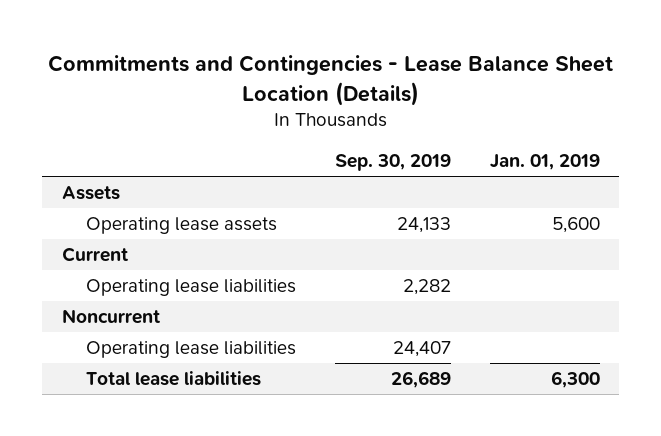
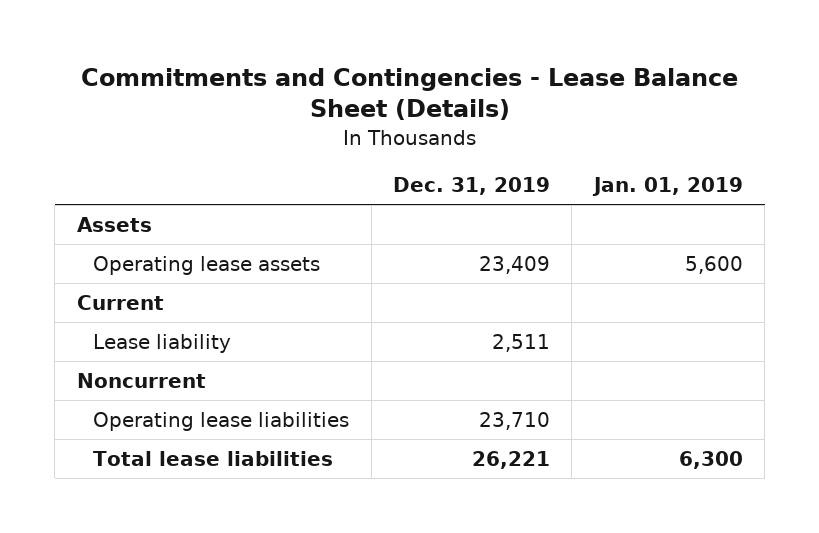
[47,55,613,106] Commitments and Contingencies - Lease Balance Sheet Location (Details) -> [80,68,738,121] Commitments and Contingencies - Lease Balance Sheet (Details)
[334,153,451,171] Sep. 30, 2019 -> none
none -> [393,177,551,196] Dec. 31, 2019
[86,278,297,296] Operating lease liabilities -> [93,334,232,354] Lease liability

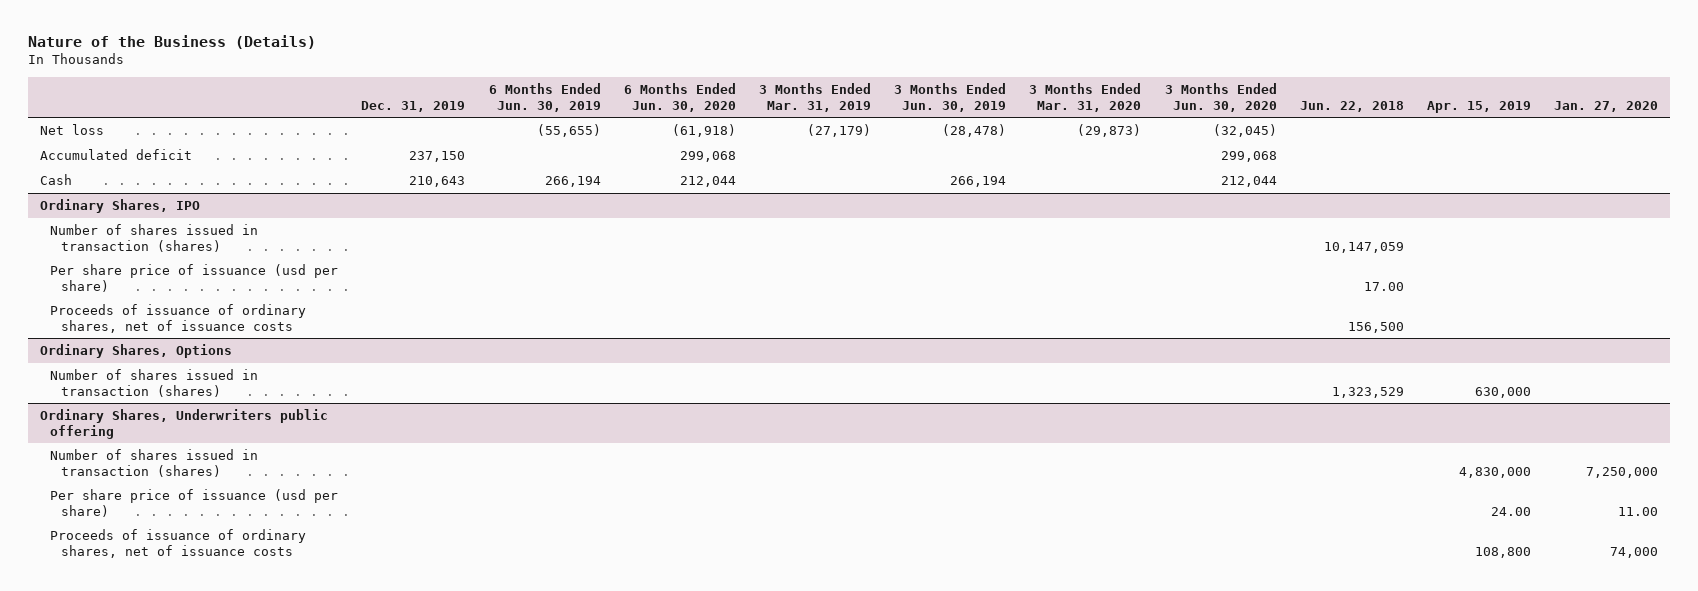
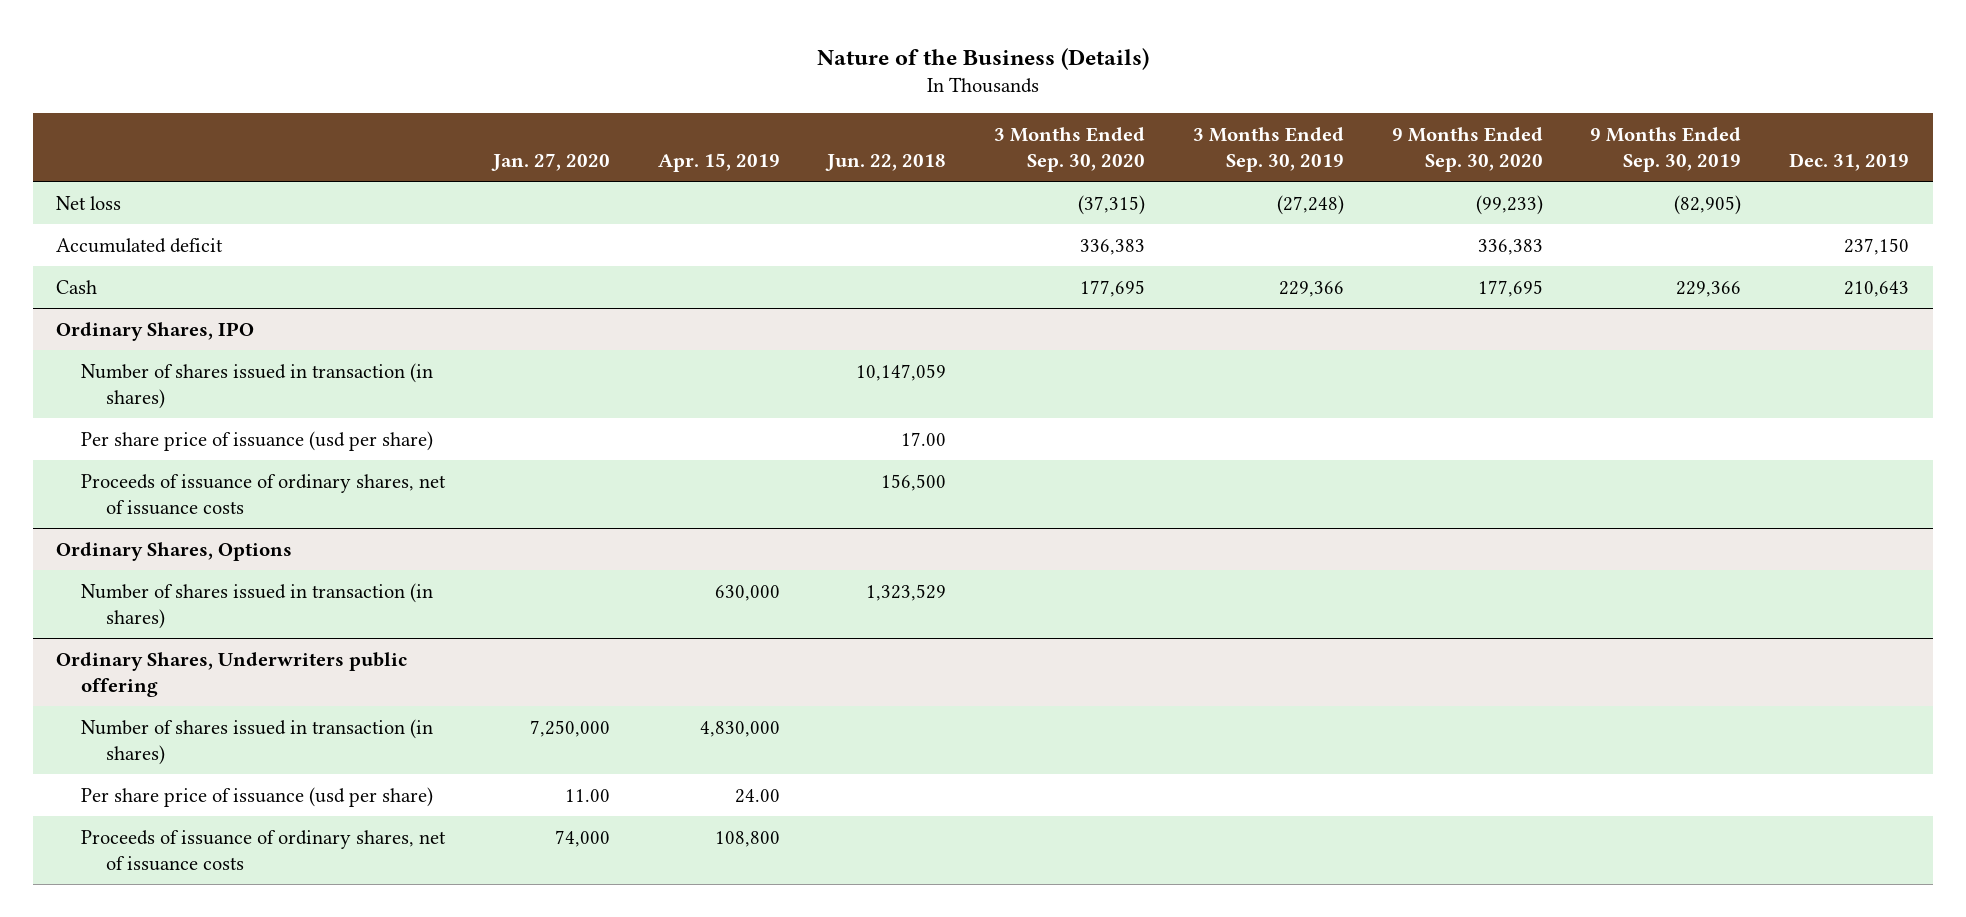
[488,83,601,112] 6 Months Ended Jun. 30, 2019 -> none
[623,83,736,112] 6 Months Ended Jun. 30, 2020 -> none
[758,83,871,112] 3 Months Ended Mar. 31, 2019 -> none
[894,83,1007,112] 3 Months Ended Jun. 30, 2019 -> none
[1029,83,1142,112] 3 Months Ended Mar. 31, 2020 -> none
[1164,83,1277,112] 3 Months Ended Jun. 30, 2020 -> none
none -> [994,126,1146,172] 3 Months Ended Sep. 30, 2020
none -> [1192,126,1344,172] 3 Months Ended Sep. 30, 2019
none -> [1391,126,1543,172] 9 Months Ended Sep. 30, 2020
none -> [1590,126,1742,172] 9 Months Ended Sep. 30, 2019
[50,223,259,252] Number of shares issued in transaction (shares) -> [81,362,434,409] Number of shares issued in transaction (in shares)
[50,368,259,397] Number of shares issued in transaction (shares) -> [81,582,434,629] Number of shares issued in transaction (in shares)
[50,448,259,477] Number of shares issued in transaction (shares) -> [81,718,434,765] Number of shares issued in transaction (in shares)

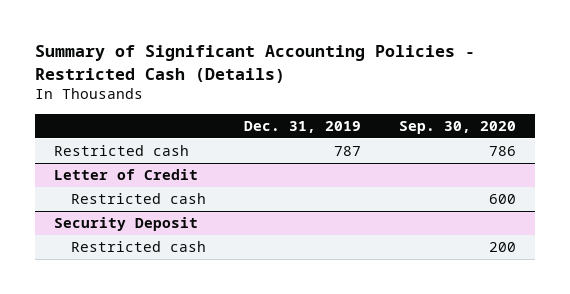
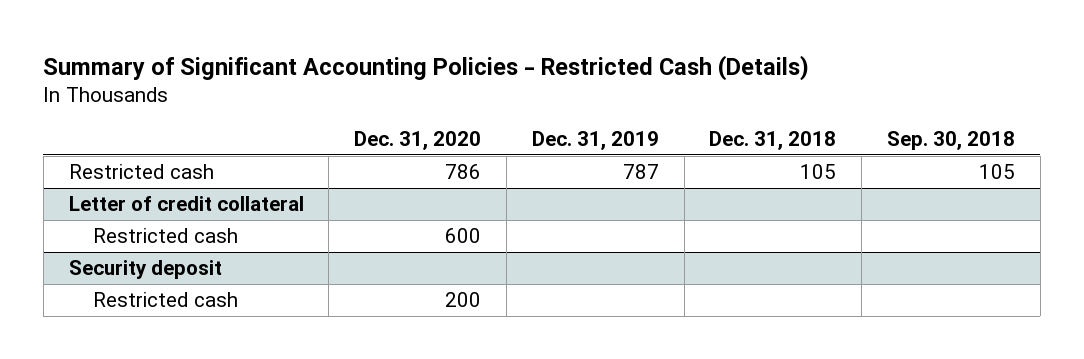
[398,120,516,134] Sep. 30, 2020 -> none
none -> [354,130,482,150] Dec. 31, 2020
none -> [709,130,837,150] Dec. 31, 2018
none -> [887,130,1016,150] Sep. 30, 2018
[53,169,198,181] Letter of Credit -> [68,196,304,212] Letter of credit collateral
[53,217,198,232] Security Deposit -> [68,260,222,280] Security deposit

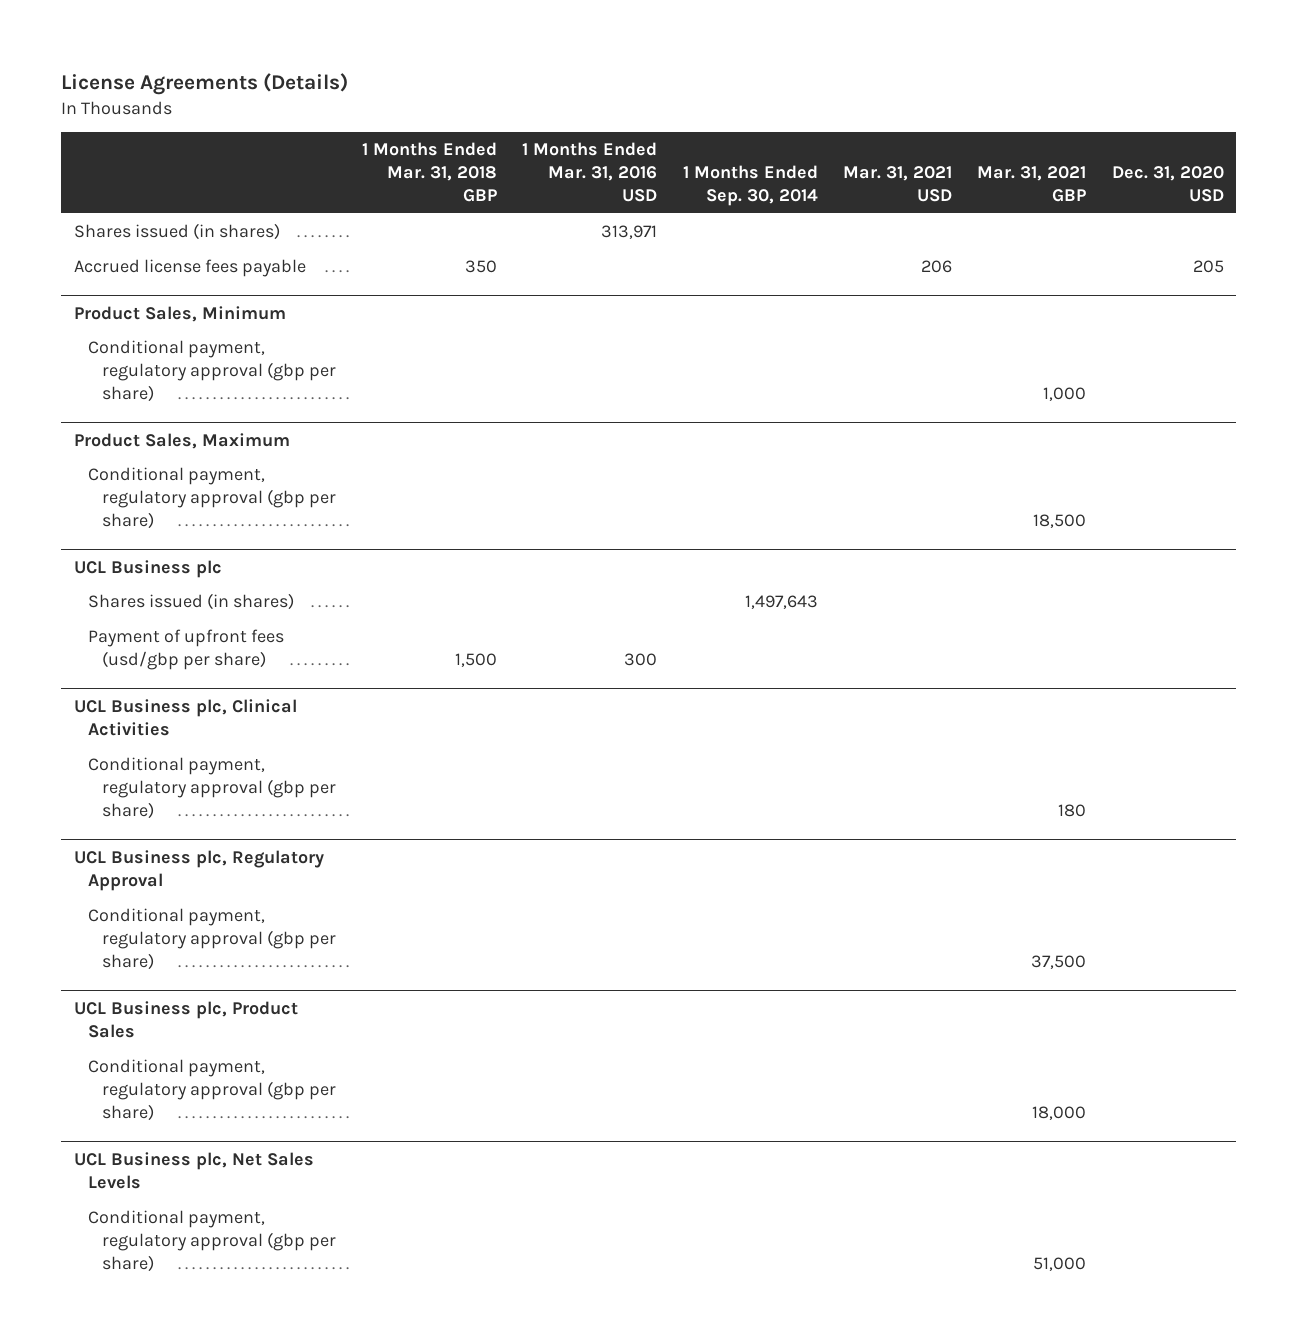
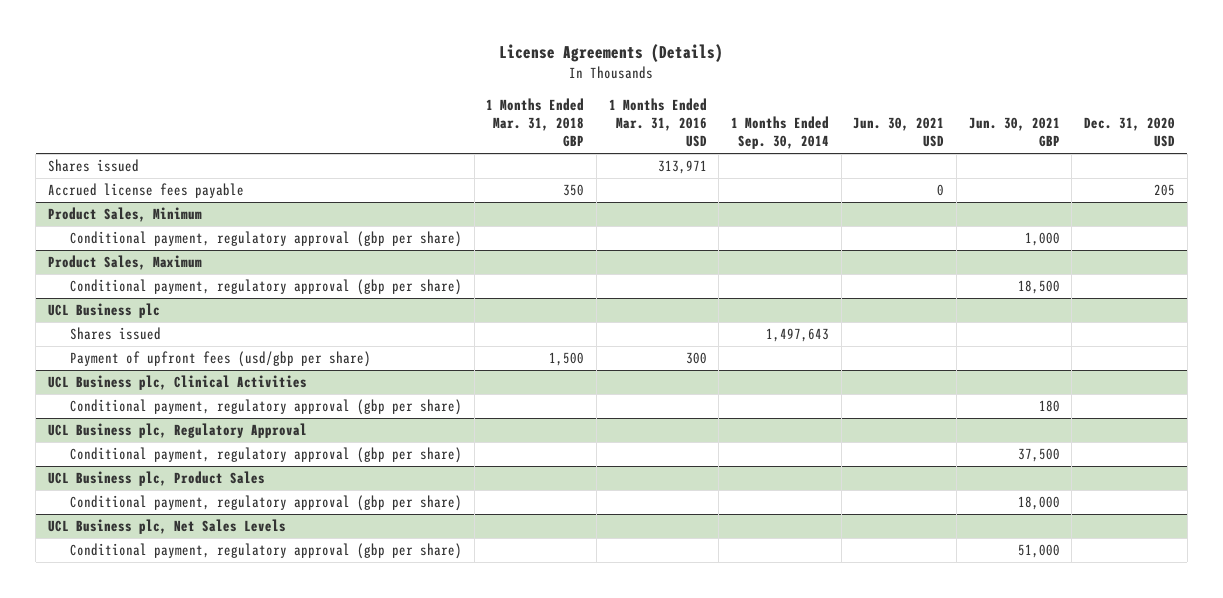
[842,165,952,203] Mar. 31, 2021 USD -> none
[977,165,1087,203] Mar. 31, 2021 GBP -> none
none -> [853,117,945,148] Jun. 30, 2021 USD
none -> [968,117,1060,148] Jun. 30, 2021 GBP
[73,223,280,241] Shares issued (in shares) -> [47,159,139,173] Shares issued
[88,593,295,611] Shares issued (in shares) -> [69,327,161,341] Shares issued

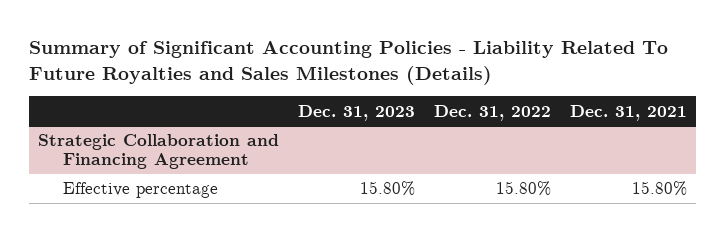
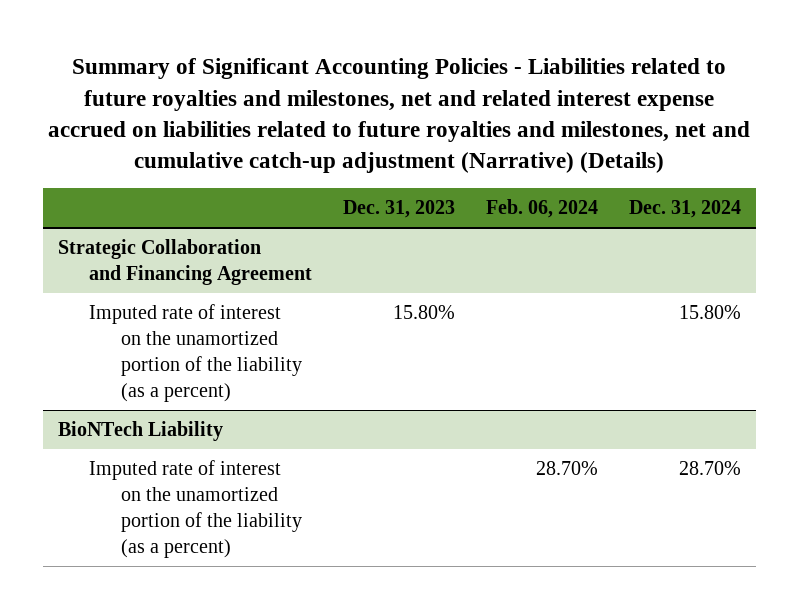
[28,41,668,85] Summary of Significant Accounting Policies - Liability Related To Future Royalties and Sales Milestones (Details) -> [48,58,751,174] Summary of Significant Accounting Policies - Liabilities related to future royalties and milestones, net and related interest expense accrued on liabilities related to future royalties and milestones, net and cumulative catch-up adjustment (Narrative) (Details)
[433,104,551,121] Dec. 31, 2022 -> none
[569,104,687,121] Dec. 31, 2021 -> none
none -> [485,199,598,219] Feb. 06, 2024
none -> [628,200,741,219] Dec. 31, 2024
[62,182,218,199] Effective percentage -> [89,304,302,402] Imputed rate of interest on the unamortized portion of the liability (as a percent)
none -> [58,421,224,442] BioNTech Liability
none -> [89,460,302,558] Imputed rate of interest on the unamortized portion of the liability (as a percent)

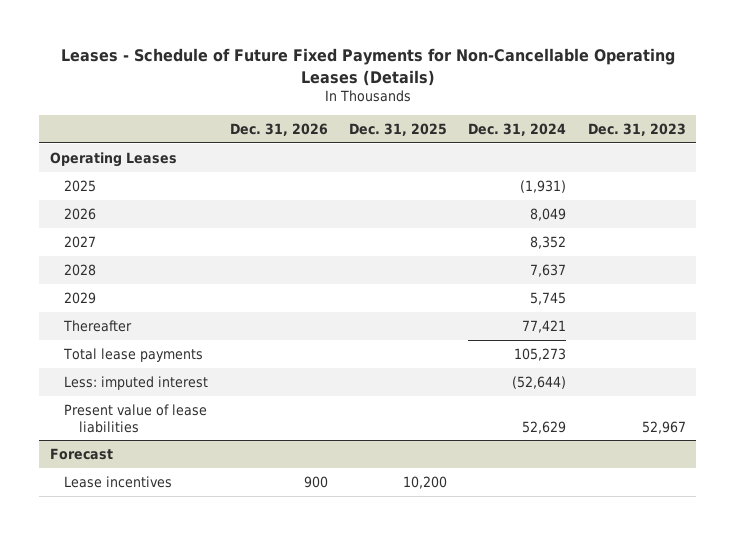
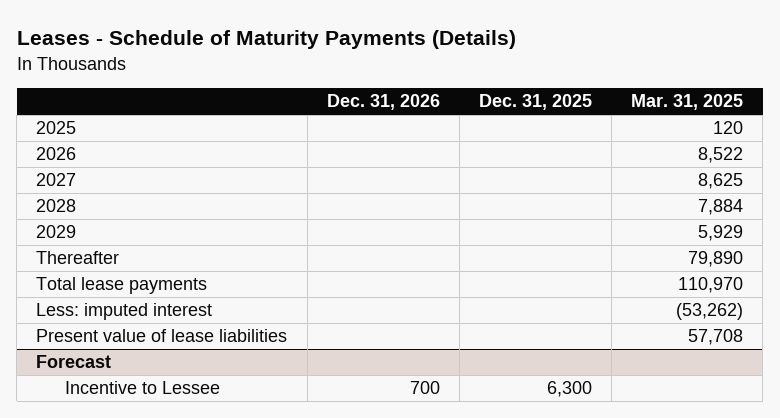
[60,47,675,86] Leases - Schedule of Future Fixed Payments for Non-Cancellable Operating Leases (Details) -> [16,30,516,50] Leases - Schedule of Maturity Payments (Details)
[468,123,567,137] Dec. 31, 2024 -> none
[587,123,686,137] Dec. 31, 2023 -> none
none -> [631,94,744,111] Mar. 31, 2025
[49,151,177,167] Operating Leases -> none
[64,475,173,488] Lease incentives -> none
none -> [64,381,220,395] Incentive to Lessee

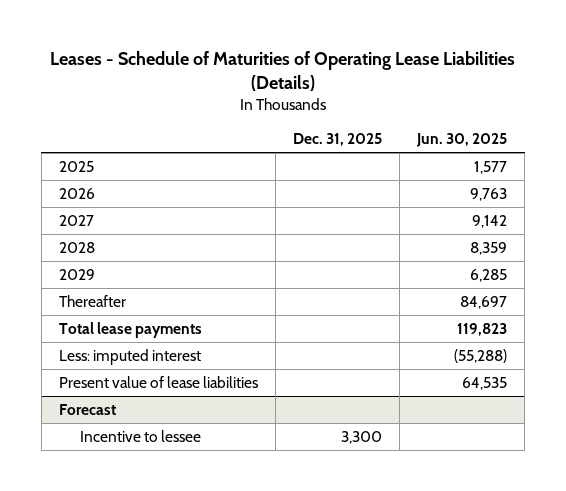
[16,30,516,50] Leases - Schedule of Maturity Payments (Details) -> [49,51,515,92] Leases - Schedule of Maturities of Operating Lease Liabilities (Details)
[326,94,440,111] Dec. 31, 2026 -> none
[631,94,744,111] Mar. 31, 2025 -> none
none -> [416,133,508,148] Jun. 30, 2025
[64,381,220,395] Incentive to Lessee -> [79,429,201,442] Incentive to lessee
[546,381,592,398] 6,300 -> [340,430,382,444] 3,300

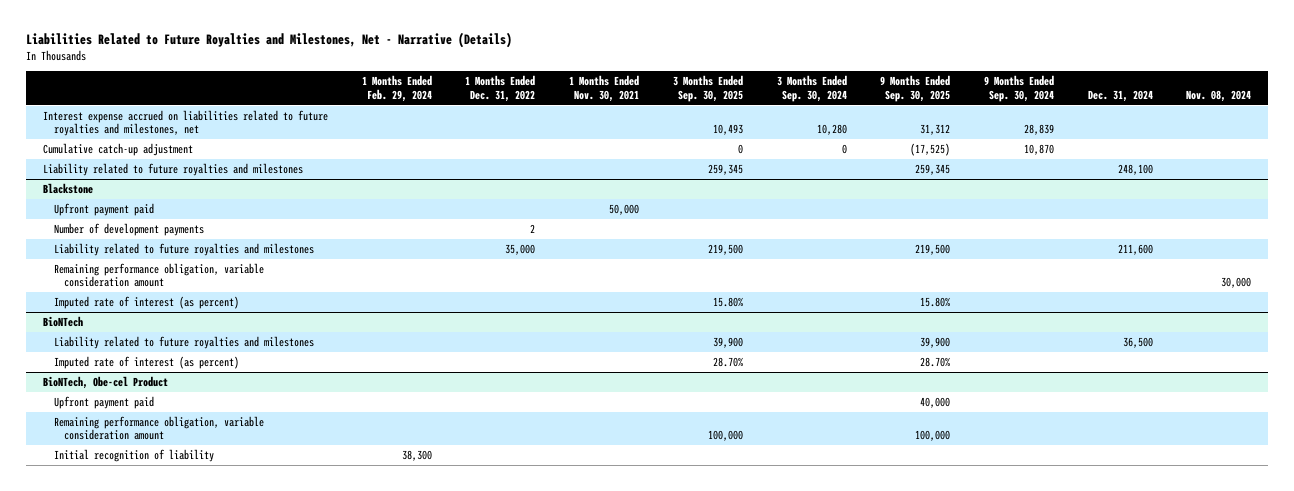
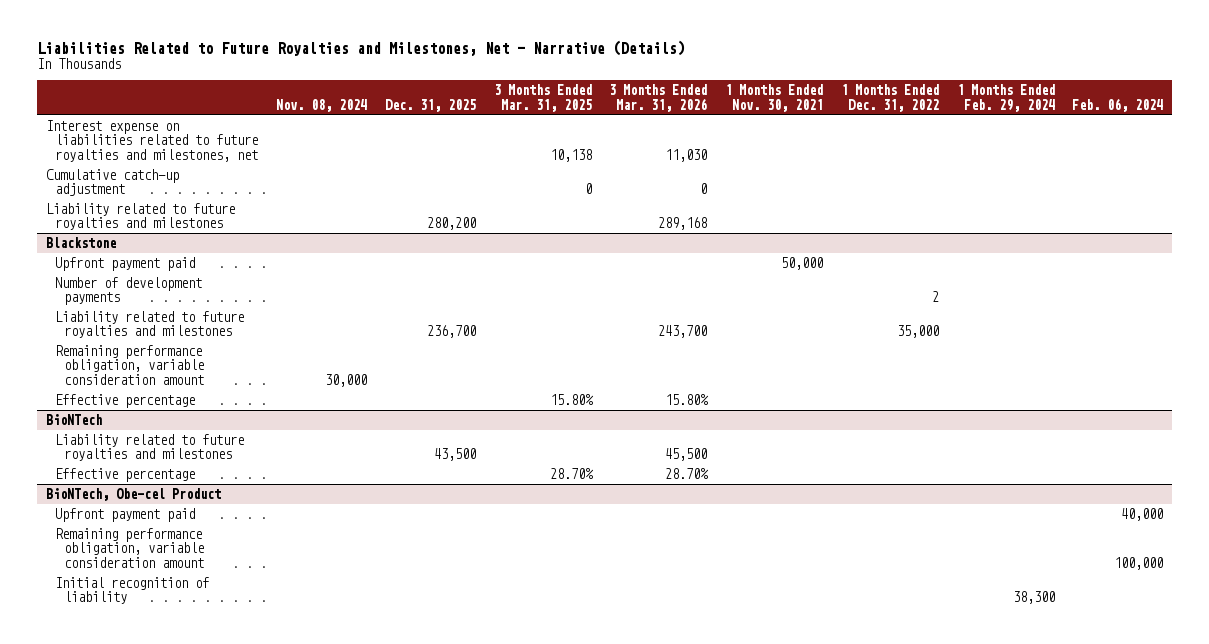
[672,75,743,102] 3 Months Ended Sep. 30, 2025 -> none
[776,75,847,102] 3 Months Ended Sep. 30, 2024 -> none
[880,75,951,102] 9 Months Ended Sep. 30, 2025 -> none
[983,75,1054,102] 9 Months Ended Sep. 30, 2024 -> none
[1087,89,1153,102] Dec. 31, 2024 -> none
none -> [384,98,476,112] Dec. 31, 2025
none -> [493,84,592,112] 3 Months Ended Mar. 31, 2025
none -> [609,84,708,112] 3 Months Ended Mar. 31, 2026
none -> [1072,97,1164,112] Feb. 06, 2024
[42,109,328,137] Interest expense accrued on liabilities related to future royalties and milestones, net -> [46,120,259,162] Interest expense on liabilities related to future royalties and milestones, net
[53,295,239,309] Imputed rate of interest (as percent) -> [55,394,196,409] Effective percentage
[53,355,239,369] Imputed rate of interest (as percent) -> [55,468,196,483] Effective percentage

